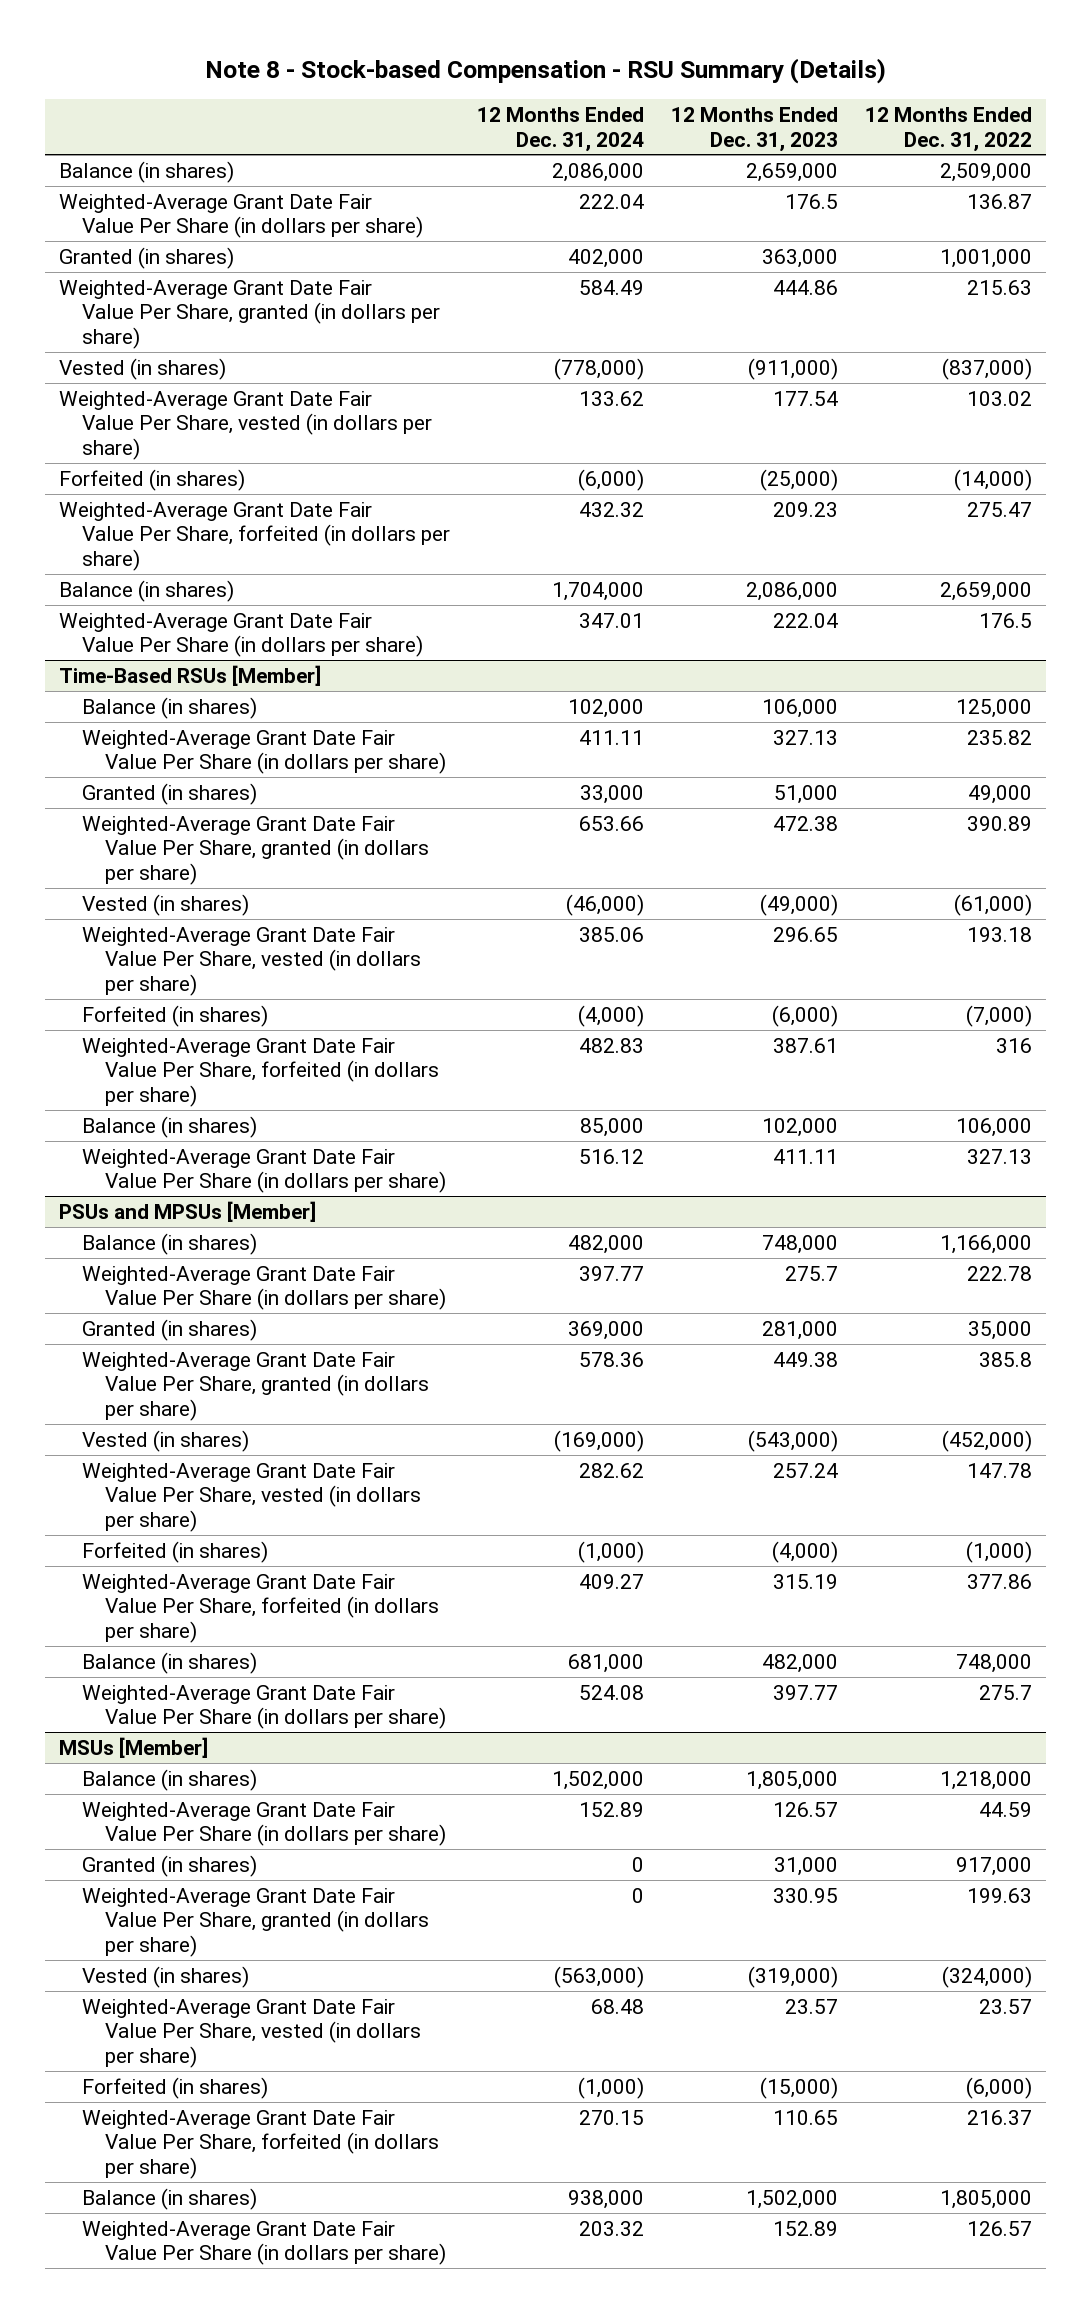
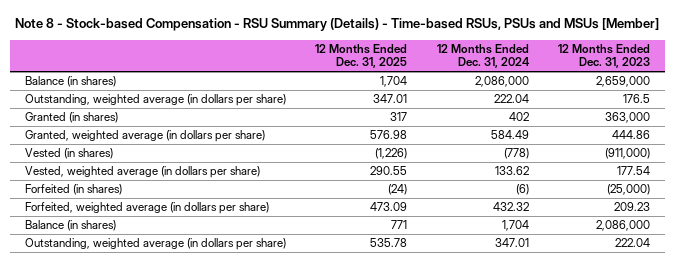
[204,57,886,84] Note 8 - Stock-based Compensation - RSU Summary (Details) -> [15,18,660,32] Note 8 - Stock-based Compensation - RSU Summary (Details) - Time-based RSUs, PSUs and MSUs [Member]
[865,106,1033,152] 12 Months Ended Dec. 31, 2022 -> none
none -> [315,44,408,69] 12 Months Ended Dec. 31, 2025
[58,664,321,686] Time-Based RSUs [Member] -> none
[81,696,257,719] Balance (in shares) -> none
[81,729,447,775] Weighted-Average Grant Date Fair Value Per Share (in dollars per share) -> none
[81,782,257,805] Granted (in shares) -> none
[81,815,430,886] Weighted-Average Grant Date Fair Value Per Share, granted (in dollars per share) -> none
[81,893,249,916] Vested (in shares) -> none
[81,926,422,997] Weighted-Average Grant Date Fair Value Per Share, vested (in dollars per share) -> none
[81,1004,268,1027] Forfeited (in shares) -> none
[81,1037,440,1108] Weighted-Average Grant Date Fair Value Per Share, forfeited (in dollars per share) -> none
[81,1115,257,1138] Balance (in shares) -> none
[81,1148,447,1194] Weighted-Average Grant Date Fair Value Per Share (in dollars per share) -> none
[58,1200,316,1222] PSUs and MPSUs [Member] -> none
[81,1232,257,1255] Balance (in shares) -> none
[81,1265,447,1311] Weighted-Average Grant Date Fair Value Per Share (in dollars per share) -> none
[81,1318,257,1341] Granted (in shares) -> none
[81,1351,430,1422] Weighted-Average Grant Date Fair Value Per Share, granted (in dollars per share) -> none
[81,1429,249,1452] Vested (in shares) -> none
[81,1462,422,1533] Weighted-Average Grant Date Fair Value Per Share, vested (in dollars per share) -> none
[81,1540,268,1563] Forfeited (in shares) -> none
[81,1573,440,1644] Weighted-Average Grant Date Fair Value Per Share, forfeited (in dollars per share) -> none
[81,1651,257,1674] Balance (in shares) -> none
[81,1684,447,1730] Weighted-Average Grant Date Fair Value Per Share (in dollars per share) -> none
[58,1736,208,1758] MSUs [Member] -> none
[81,1768,257,1791] Balance (in shares) -> none
[81,1801,447,1847] Weighted-Average Grant Date Fair Value Per Share (in dollars per share) -> none
[81,1854,257,1877] Granted (in shares) -> none
[81,1887,430,1958] Weighted-Average Grant Date Fair Value Per Share, granted (in dollars per share) -> none
[81,1965,249,1988] Vested (in shares) -> none
[81,1998,422,2069] Weighted-Average Grant Date Fair Value Per Share, vested (in dollars per share) -> none
[81,2076,268,2099] Forfeited (in shares) -> none
[81,2109,440,2180] Weighted-Average Grant Date Fair Value Per Share, forfeited (in dollars per share) -> none
[81,2187,257,2210] Balance (in shares) -> none
[81,2220,447,2266] Weighted-Average Grant Date Fair Value Per Share (in dollars per share) -> none
[58,193,423,239] Weighted-Average Grant Date Fair Value Per Share (in dollars per share) -> [25,94,287,107] Outstanding, weighted average (in dollars per share)
[568,248,645,268] 402,000 -> [508,112,529,122] 402
[58,279,440,350] Weighted-Average Grant Date Fair Value Per Share, granted (in dollars per share) -> [25,130,266,143] Granted, weighted average (in dollars per share)
[554,357,645,380] (778,000) -> [503,148,529,160] (778)
[58,390,432,461] Weighted-Average Grant Date Fair Value Per Share, vested (in dollars per share) -> [25,166,261,179] Vested, weighted average (in dollars per share)
[578,468,645,491] (6,000) -> [515,184,529,196] (6)
[58,501,450,572] Weighted-Average Grant Date Fair Value Per Share, forfeited (in dollars per share) -> [25,202,270,215] Forfeited, weighted average (in dollars per share)
[552,581,645,601] 1,704,000 -> [501,220,529,232] 1,704
[58,612,423,658] Weighted-Average Grant Date Fair Value Per Share (in dollars per share) -> [25,238,287,251] Outstanding, weighted average (in dollars per share)

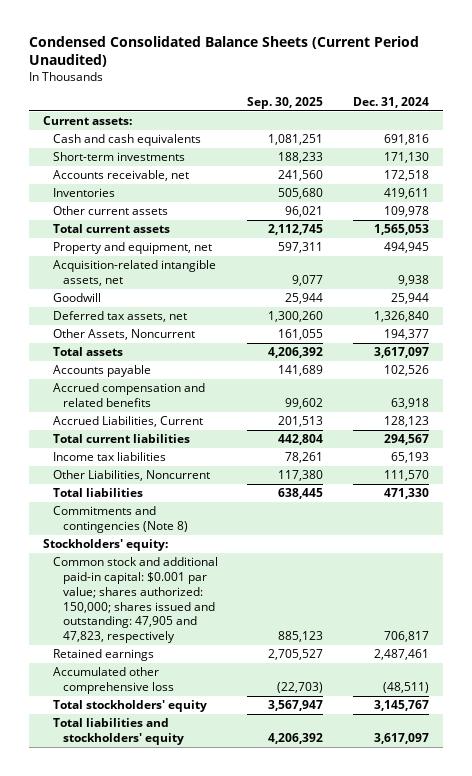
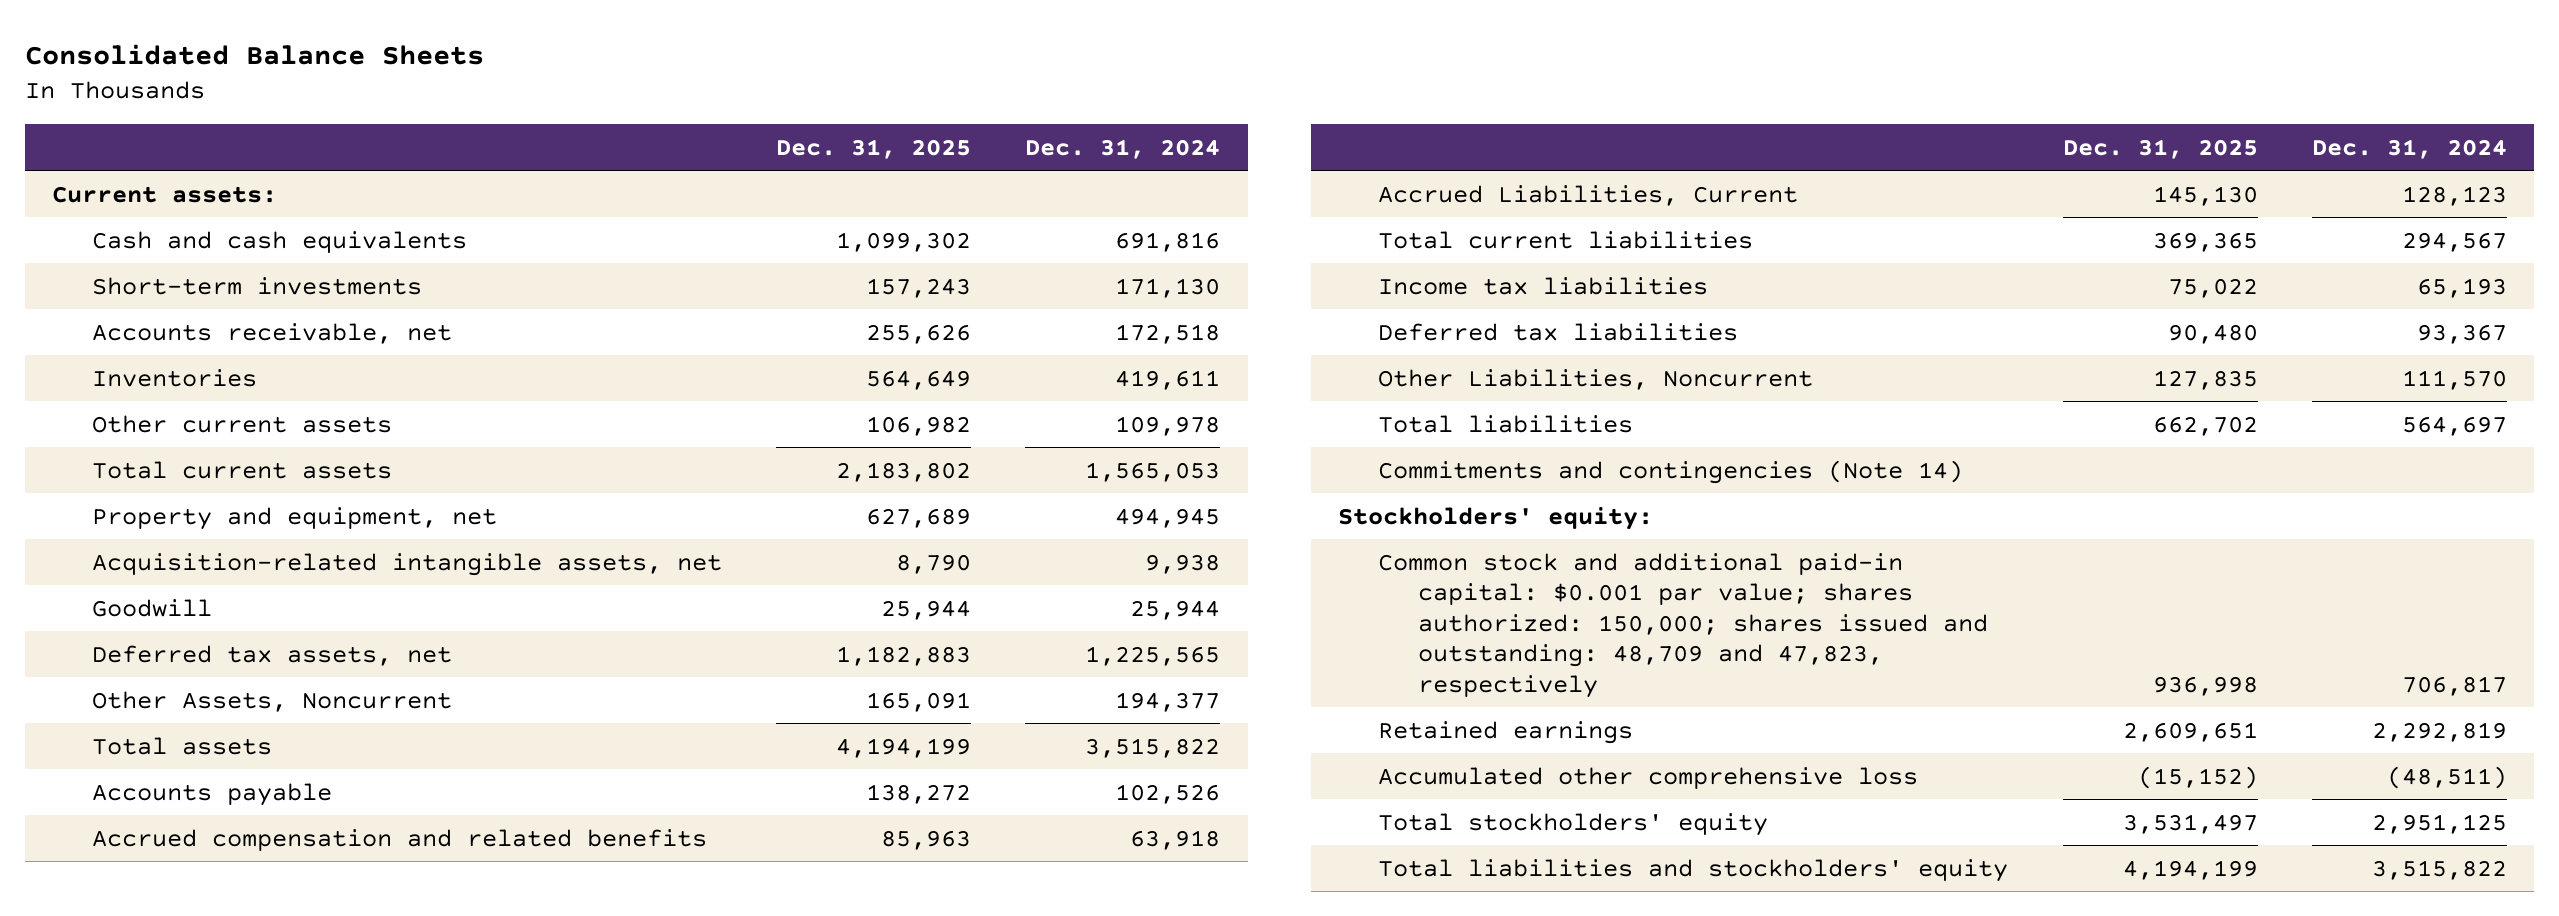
[28,35,419,68] Condensed Consolidated Balance Sheets (Current Period Unaudited) -> [24,44,484,66] Consolidated Balance Sheets
[247,96,324,109] Sep. 30, 2025 -> none
none -> [776,138,972,159] Dec. 31, 2025
[373,311,429,323] 1,326,840 -> [1085,645,1221,666] 1,225,565
[373,347,429,359] 3,617,097 -> [1085,737,1221,758] 3,515,822
none -> [1378,322,1739,341] Deferred tax liabilities
[383,488,429,500] 471,330 -> [2401,415,2507,436] 564,697
[52,506,188,534] Commitments and contingencies (Note 8) -> [1378,459,1964,484] Commitments and contingencies (Note 14)
[52,557,218,644] Common stock and additional paid-in capital: $0.001 par value; shares authorized: 150,000; shares issued and outstanding: 47,905 and 47,823, respectively -> [1378,552,1989,698] Common stock and additional paid-in capital: $0.001 par value; shares authorized: 150,000; shares issued and outstanding: 48,709 and 47,823, respectively
[373,649,429,661] 2,487,461 -> [2371,721,2507,742] 2,292,819
[373,700,429,712] 3,145,767 -> [2371,813,2507,834] 2,951,125
[373,733,429,745] 3,617,097 -> [2371,859,2507,880] 3,515,822

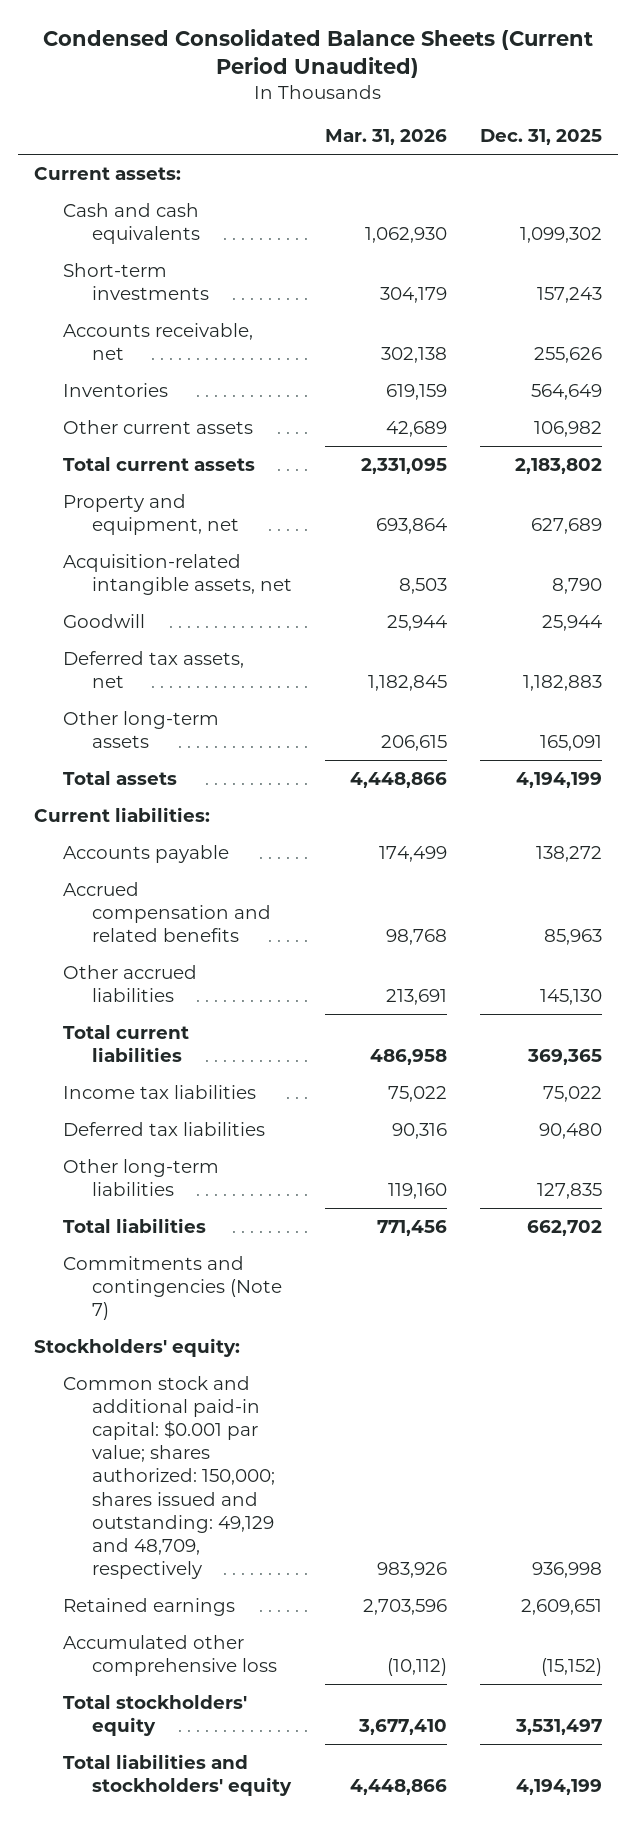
[24,44,484,66] Consolidated Balance Sheets -> [42,28,593,79] Condensed Consolidated Balance Sheets (Current Period Unaudited)
[1025,138,1221,159] Dec. 31, 2024 -> none
none -> [324,129,447,146] Mar. 31, 2026
[91,690,452,712] Other Assets, Noncurrent -> [62,710,219,749] Other long-term assets
none -> [33,806,210,822] Current liabilities:
[1378,184,1799,206] Accrued Liabilities, Current -> [62,964,197,1003] Other accrued liabilities
[1378,368,1814,390] Other Liabilities, Noncurrent -> [62,1158,219,1197] Other long-term liabilities
[1378,459,1964,484] Commitments and contingencies (Note 14) -> [62,1255,282,1321] Commitments and contingencies (Note 7)
[1378,552,1989,698] Common stock and additional paid-in capital: $0.001 par value; shares authorized: 150,000; shares issued and outstanding: 48,709 and 47,823, respectively -> [62,1375,275,1579] Common stock and additional paid-in capital: $0.001 par value; shares authorized: 150,000; shares issued and outstanding: 49,129 and 48,709, respectively

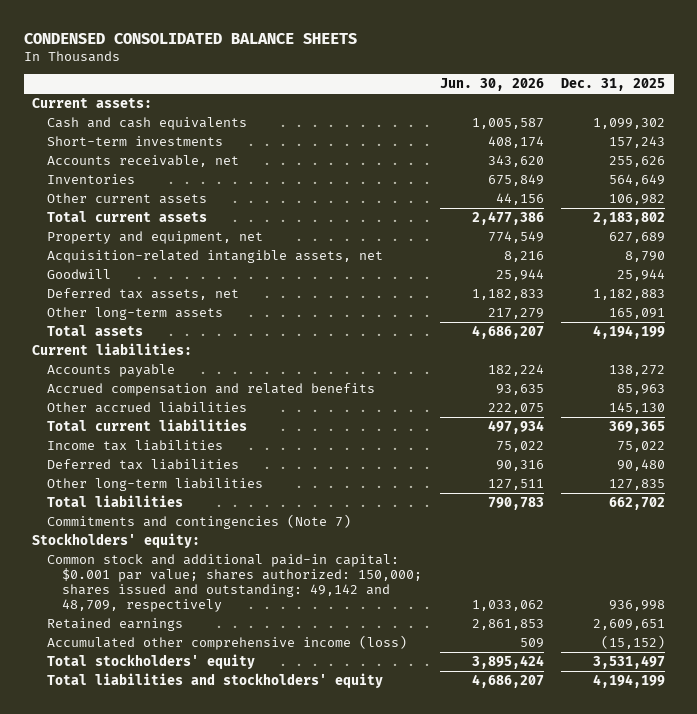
[42,28,593,79] Condensed Consolidated Balance Sheets (Current Period Unaudited) -> [23,32,357,44] CONDENSED CONSOLIDATED BALANCE SHEETS
[324,129,447,146] Mar. 31, 2026 -> none
none -> [439,78,544,92] Jun. 30, 2026
[62,1375,275,1579] Common stock and additional paid-in capital: $0.001 par value; shares authorized: 150,000; shares issued and outstanding: 49,129 and 48,709, respectively -> [47,554,423,612] Common stock and additional paid-in capital: $0.001 par value; shares authorized: 150,000; shares issued and outstanding: 49,142 and 48,709, respectively
[62,1634,277,1677] Accumulated other comprehensive loss -> [47,635,408,651] Accumulated other comprehensive income (loss)

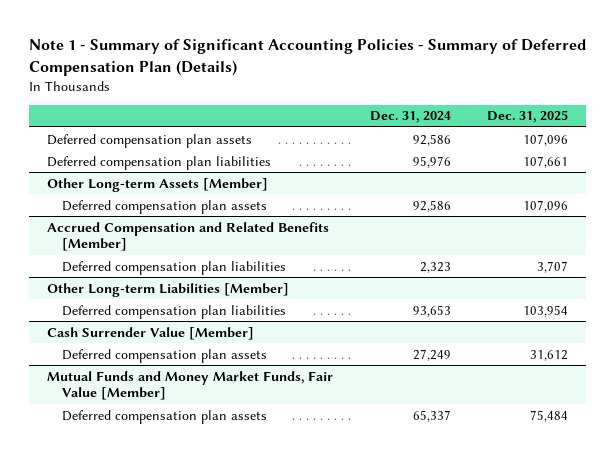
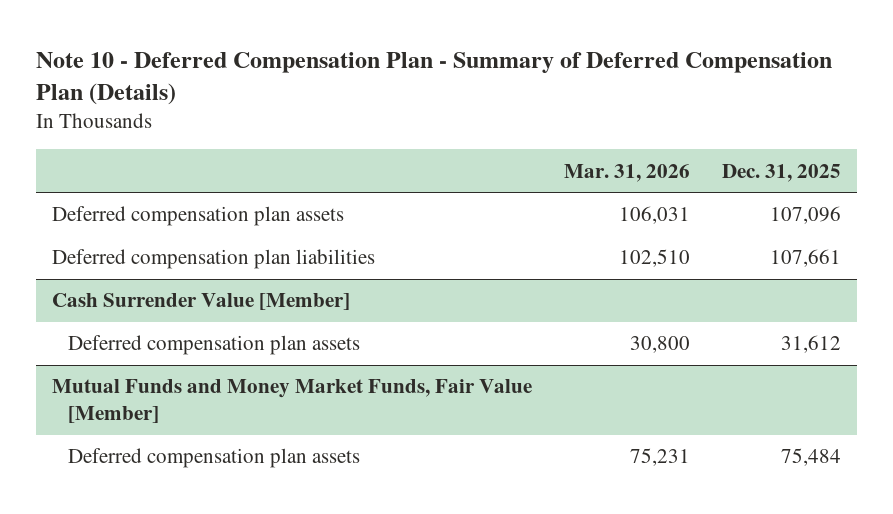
[28,39,586,76] Note 1 - Summary of Significant Accounting Policies - Summary of Deferred Compensation Plan (Details) -> [35,52,832,106] Note 10 - Deferred Compensation Plan - Summary of Deferred Compensation Plan (Details)
[369,111,451,124] Dec. 31, 2024 -> none
none -> [563,163,690,182] Mar. 31, 2026
[47,177,269,192] Other Long-term Assets [Member] -> none
[61,199,267,214] Deferred compensation plan assets -> none
[47,221,330,252] Accrued Compensation and Related Benefits [Member] -> none
[61,260,286,275] Deferred compensation plan liabilities -> none
[47,282,290,297] Other Long-term Liabilities [Member] -> none
[61,304,286,319] Deferred compensation plan liabilities -> none

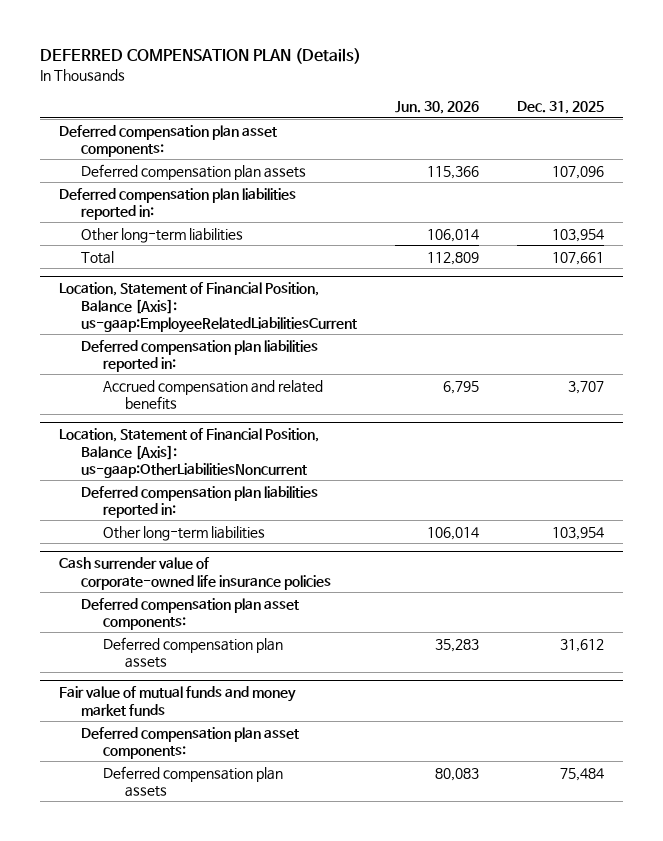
[35,52,832,106] Note 10 - Deferred Compensation Plan - Summary of Deferred Compensation Plan (Details) -> [39,48,361,65] DEFERRED COMPENSATION PLAN (Details)
[563,163,690,182] Mar. 31, 2026 -> none
none -> [395,101,480,115] Jun. 30, 2026
none -> [58,124,277,157] Deferred compensation plan asset components:
none -> [58,187,296,220] Deferred compensation plan liabilities reported in:
none -> [80,227,243,243] Other long-term liabilities
[51,249,375,270] Deferred compensation plan liabilities -> [80,250,114,264] Total
none -> [58,282,357,333] Location, Statement of Financial Position, Balance [Axis]: us-gaap:EmployeeRelatedLiabilitiesCurrent
none -> [80,339,318,372] Deferred compensation plan liabilities reported in:
none -> [103,379,324,410] Accrued compensation and related benefits
none -> [58,428,319,478] Location, Statement of Financial Position, Balance [Axis]: us-gaap:OtherLiabilitiesNoncurrent
none -> [80,485,318,518] Deferred compensation plan liabilities reported in:
none -> [103,525,266,541] Other long-term liabilities
[51,293,350,311] Cash Surrender Value [Member] -> [58,557,331,590] Cash surrender value of corporate-owned life insurance policies
none -> [80,597,299,630] Deferred compensation plan asset components:
[51,379,532,424] Mutual Funds and Money Market Funds, Fair Value [Member] -> [58,686,296,716] Fair value of mutual funds and money market funds
none -> [80,726,299,759] Deferred compensation plan asset components:

